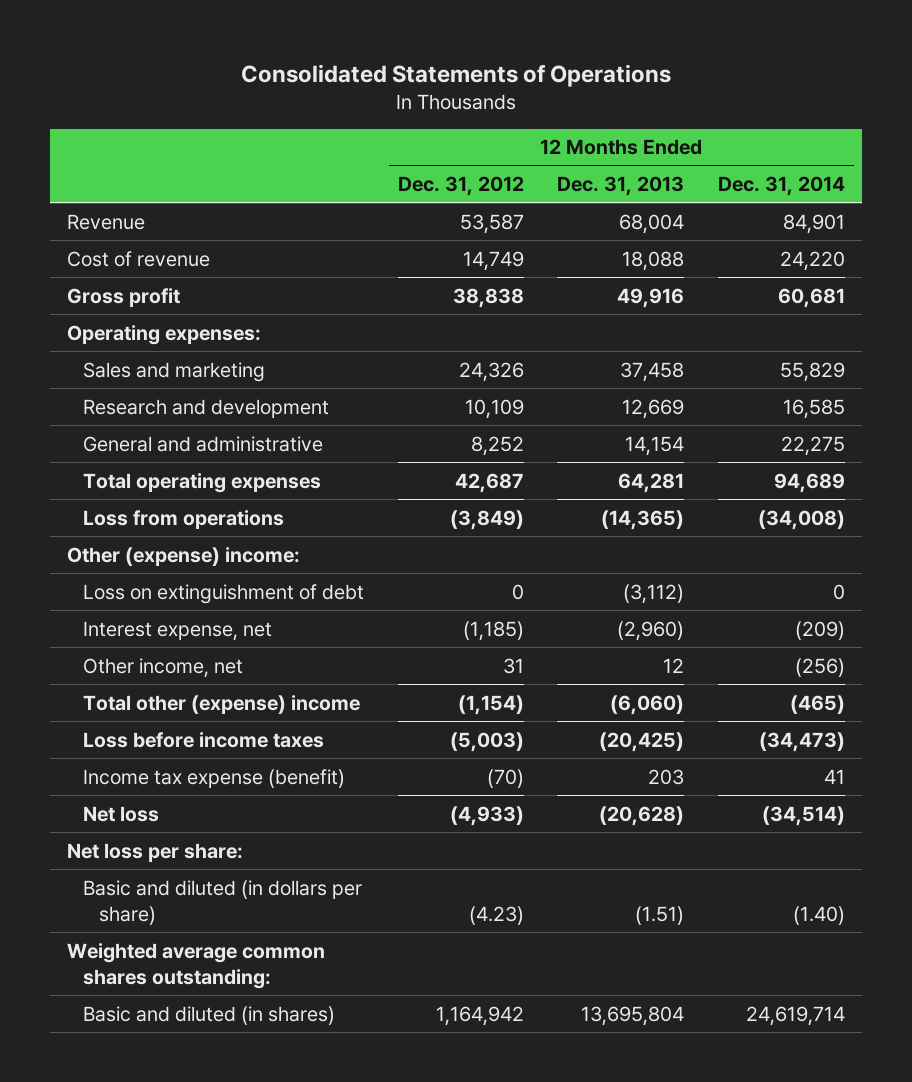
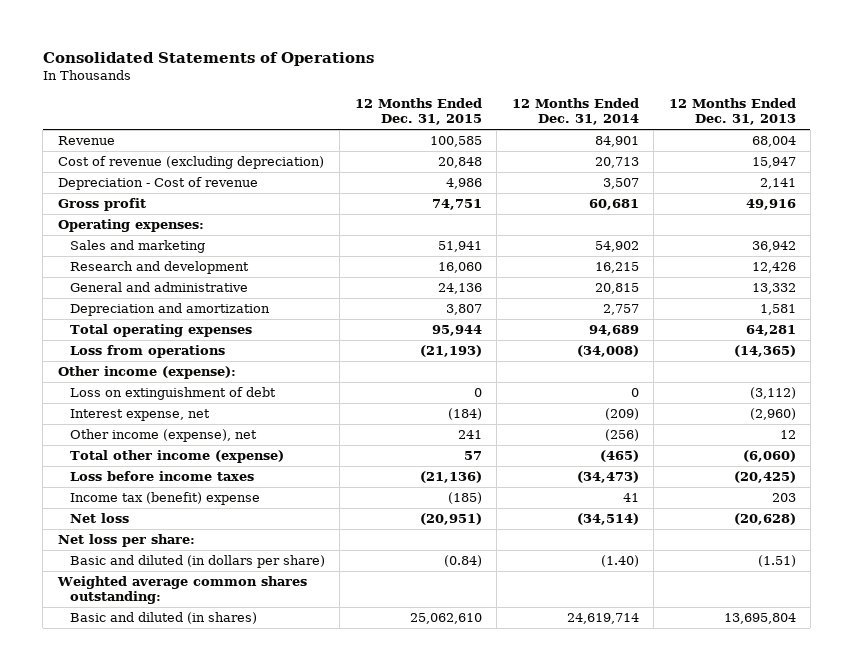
[397,176,524,197] Dec. 31, 2012 -> none
none -> [354,98,482,126] 12 Months Ended Dec. 31, 2015
none -> [57,156,324,170] Cost of revenue (excluding depreciation)
[67,250,211,267] Cost of revenue -> [57,177,258,191] Depreciation - Cost of revenue
[622,250,685,271] 18,088 -> [759,178,796,190] 2,141
[780,250,846,271] 24,220 -> [602,178,639,190] 3,507
[620,361,685,382] 37,458 -> [751,241,796,253] 36,942
[780,361,846,382] 55,829 -> [594,241,639,253] 54,902
[622,398,685,419] 12,669 -> [751,262,796,274] 12,426
[783,398,846,419] 16,585 -> [594,262,639,274] 16,215
[625,435,685,456] 14,154 -> [751,283,796,295] 13,332
[781,435,846,456] 22,275 -> [594,283,639,295] 20,815
none -> [69,303,270,317] Depreciation and amortization
[67,546,301,566] Other (expense) income: -> [57,366,236,380] Other income (expense):
[83,657,244,678] Other income, net -> [69,429,257,443] Other income (expense), net
[83,694,361,714] Total other (expense) income -> [69,450,284,464] Total other income (expense)
[83,768,346,788] Income tax expense (benefit) -> [69,492,260,506] Income tax (benefit) expense

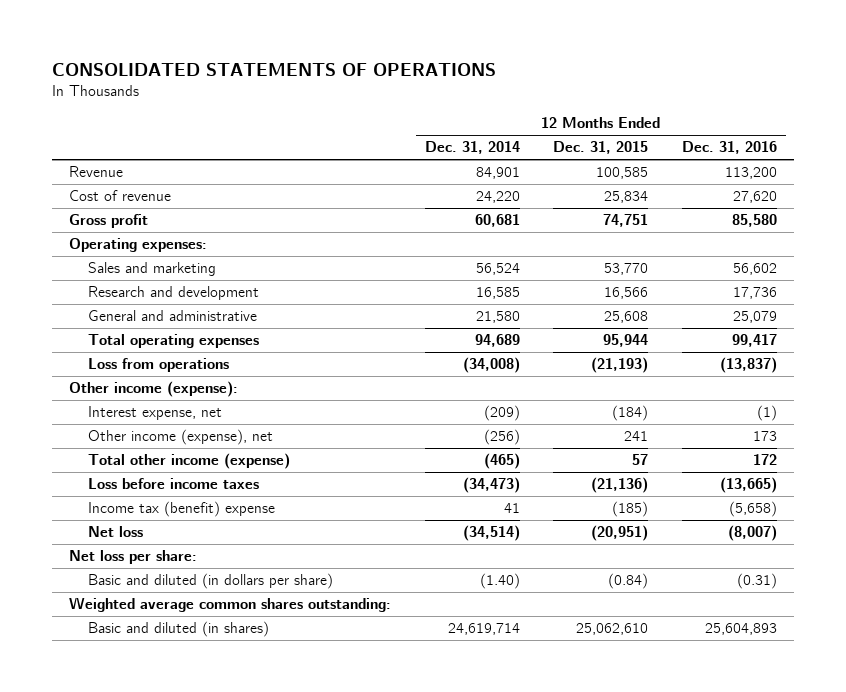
[42,51,374,66] Consolidated Statements of Operations -> [52,62,497,76] CONSOLIDATED STATEMENTS OF OPERATIONS
[668,98,796,126] 12 Months Ended Dec. 31, 2013 -> none
none -> [682,141,778,155] Dec. 31, 2016
[57,156,324,170] Cost of revenue (excluding depreciation) -> none
[57,177,258,191] Depreciation - Cost of revenue -> [69,190,172,202] Cost of revenue
[445,178,482,190] 4,986 -> [604,191,649,204] 25,834
[602,178,639,190] 3,507 -> [475,191,520,204] 24,220
[69,303,270,317] Depreciation and amortization -> none
[437,241,482,253] 51,941 -> [604,263,649,276] 53,770
[594,241,639,253] 54,902 -> [475,263,520,276] 56,524
[437,262,482,274] 16,060 -> [604,287,649,300] 16,566
[594,262,639,274] 16,215 -> [475,287,520,300] 16,585
[437,283,482,295] 24,136 -> [604,311,649,324] 25,608
[594,283,639,295] 20,815 -> [475,311,520,324] 21,580
[69,387,276,401] Loss on extinguishment of debt -> none

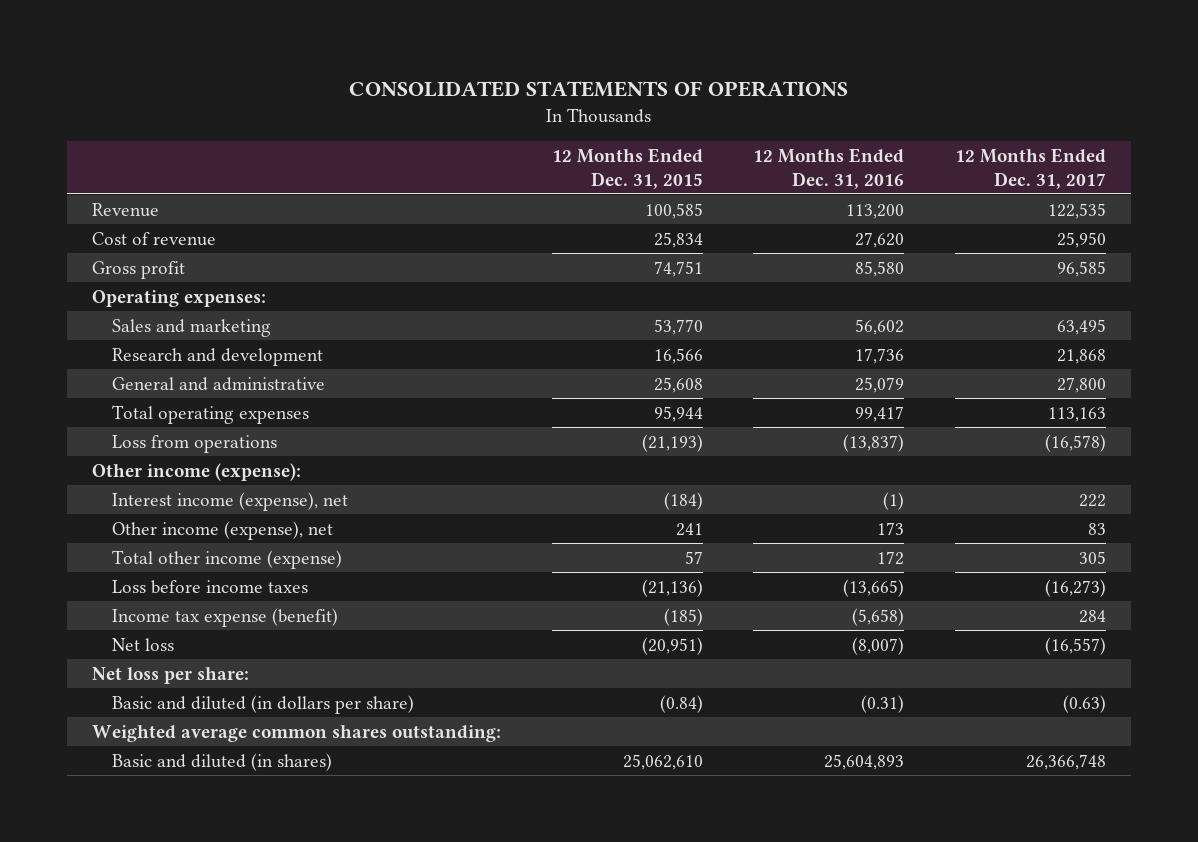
[424,141,520,155] Dec. 31, 2014 -> none
none -> [955,147,1107,189] 12 Months Ended Dec. 31, 2017
[88,406,223,421] Interest expense, net -> [112,491,349,511] Interest income (expense), net
[88,501,276,518] Income tax (benefit) expense -> [112,607,339,627] Income tax expense (benefit)

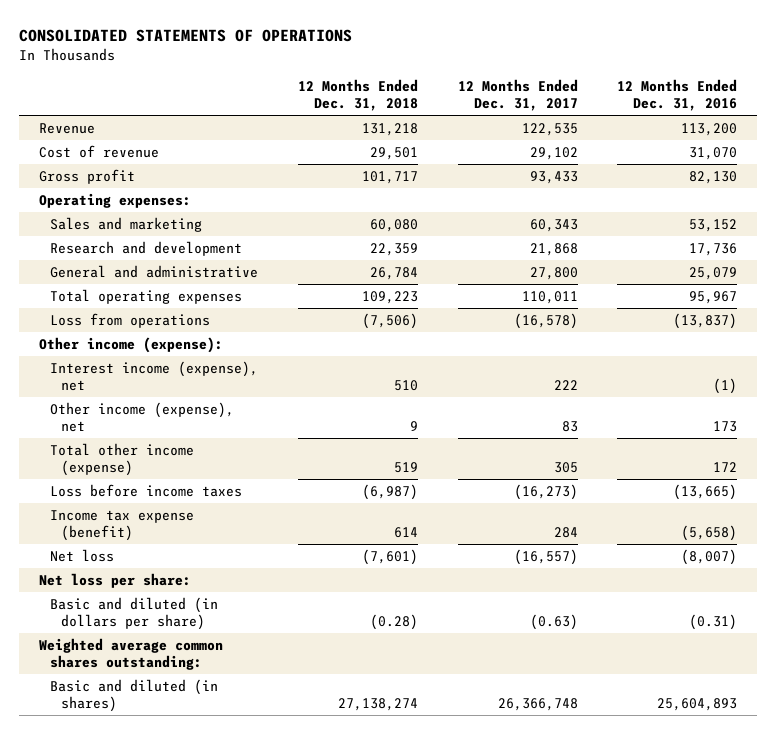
[551,147,703,189] 12 Months Ended Dec. 31, 2015 -> none
none -> [297,79,418,112] 12 Months Ended Dec. 31, 2018
[855,231,905,248] 27,620 -> [689,146,738,160] 31,070
[1057,231,1107,248] 25,950 -> [529,146,578,160] 29,102
[855,260,905,277] 85,580 -> [689,170,738,184] 82,130
[1057,260,1107,277] 96,585 -> [529,170,578,184] 93,433
[855,318,905,335] 56,602 -> [689,218,738,232] 53,152
[1057,318,1107,335] 63,495 -> [529,218,578,232] 60,343
[855,405,905,422] 99,417 -> [689,290,738,304] 95,967
[1048,406,1107,422] 113,163 -> [521,290,578,304] 110,011

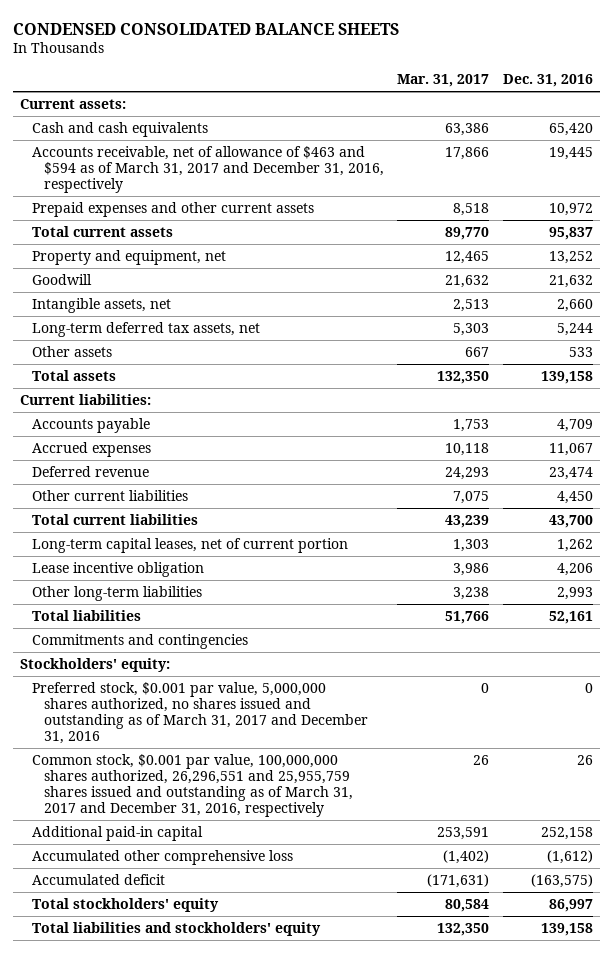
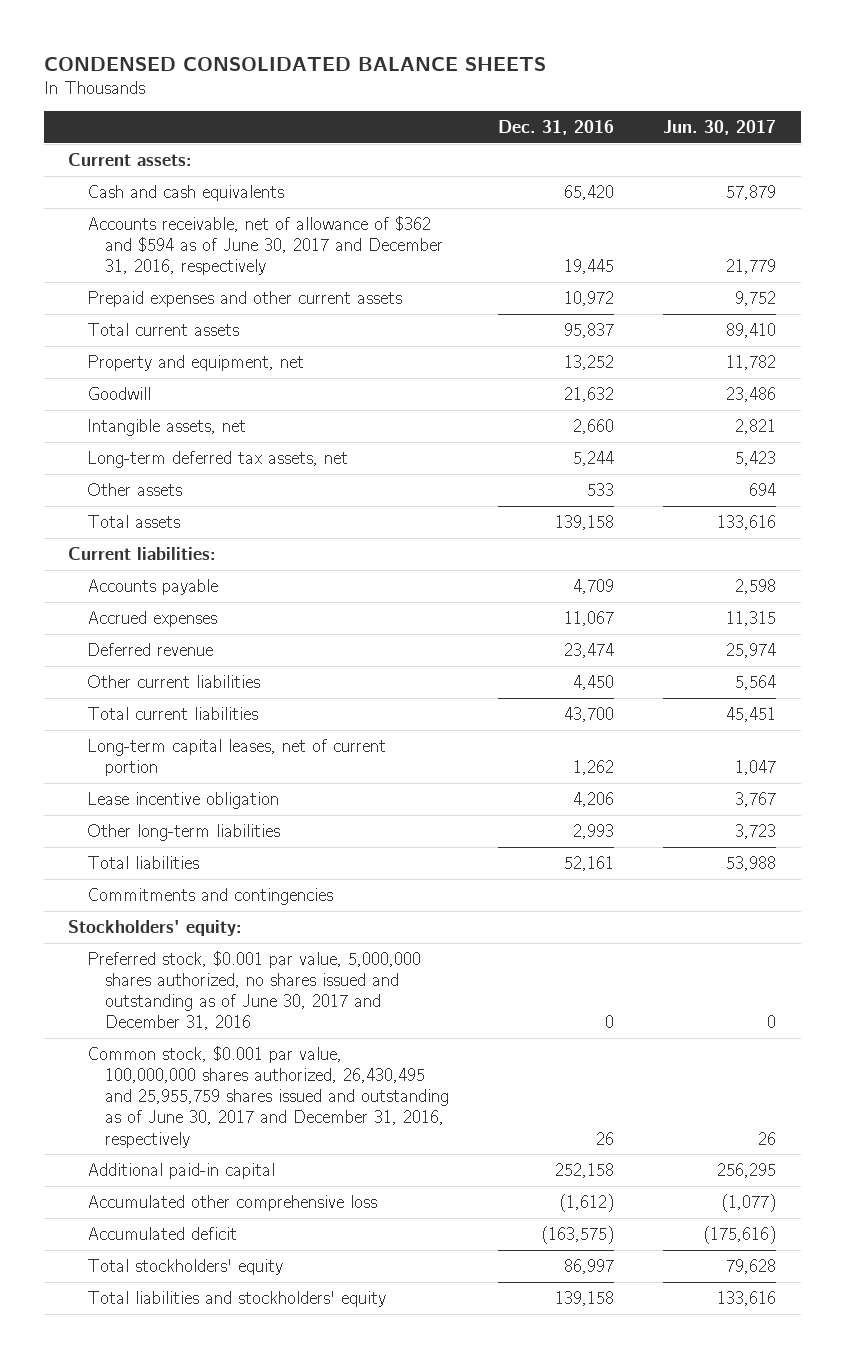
[397,74,490,88] Mar. 31, 2017 -> none
none -> [663,119,777,135] Jun. 30, 2017
[31,145,384,193] Accounts receivable, net of allowance of $463 and $594 as of March 31, 2017 and December 31, 2016, respectively -> [86,215,443,276] Accounts receivable, net of allowance of $362 and $594 as of June 30, 2017 and December 31, 2016, respectively
[31,681,368,744] Preferred stock, $0.001 par value, 5,000,000 shares authorized, no shares issued and outstanding as of March 31, 2017 and December 31, 2016 -> [86,950,421,1031] Preferred stock, $0.001 par value, 5,000,000 shares authorized, no shares issued and outstanding as of June 30, 2017 and December 31, 2016
[31,753,353,817] Common stock, $0.001 par value, 100,000,000 shares authorized, 26,296,551 and 25,955,759 shares issued and outstanding as of March 31, 2017 and December 31, 2016, respectively -> [86,1045,449,1148] Common stock, $0.001 par value, 100,000,000 shares authorized, 26,430,495 and 25,955,759 shares issued and outstanding as of June 30, 2017 and December 31, 2016, respectively

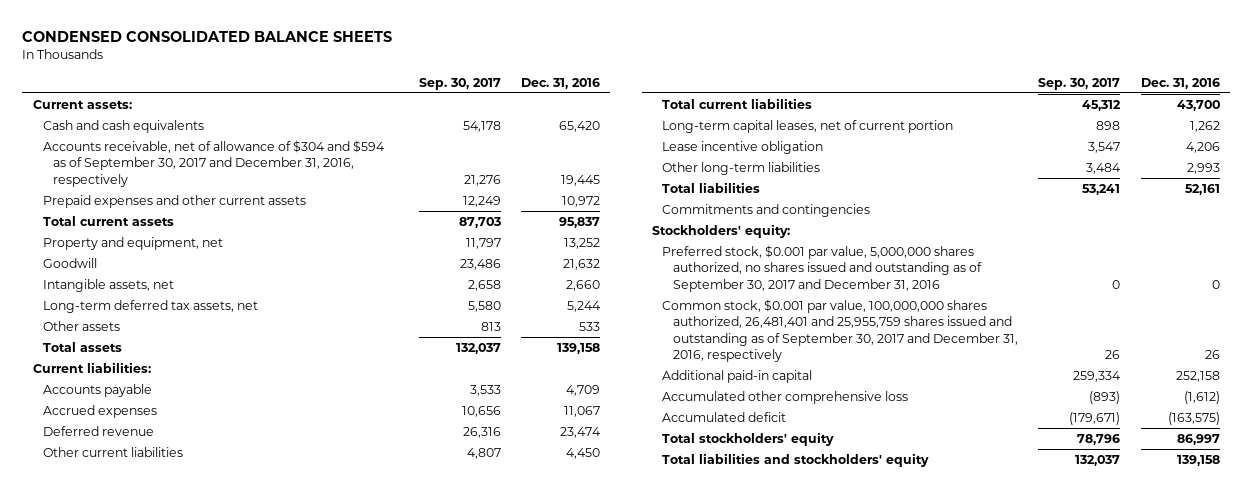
[663,119,777,135] Jun. 30, 2017 -> none
none -> [418,77,501,90] Sep. 30, 2017
[86,215,443,276] Accounts receivable, net of allowance of $362 and $594 as of June 30, 2017 and December 31, 2016, respectively -> [42,139,385,187] Accounts receivable, net of allowance of $304 and $594 as of September 30, 2017 and December 31, 2016, respectively
[86,950,421,1031] Preferred stock, $0.001 par value, 5,000,000 shares authorized, no shares issued and outstanding as of June 30, 2017 and December 31, 2016 -> [662,244,982,292] Preferred stock, $0.001 par value, 5,000,000 shares authorized, no shares issued and outstanding as of September 30, 2017 and December 31, 2016
[86,1045,449,1148] Common stock, $0.001 par value, 100,000,000 shares authorized, 26,430,495 and 25,955,759 shares issued and outstanding as of June 30, 2017 and December 31, 2016, respectively -> [662,298,1018,362] Common stock, $0.001 par value, 100,000,000 shares authorized, 26,481,401 and 25,955,759 shares issued and outstanding as of September 30, 2017 and December 31, 2016, respectively

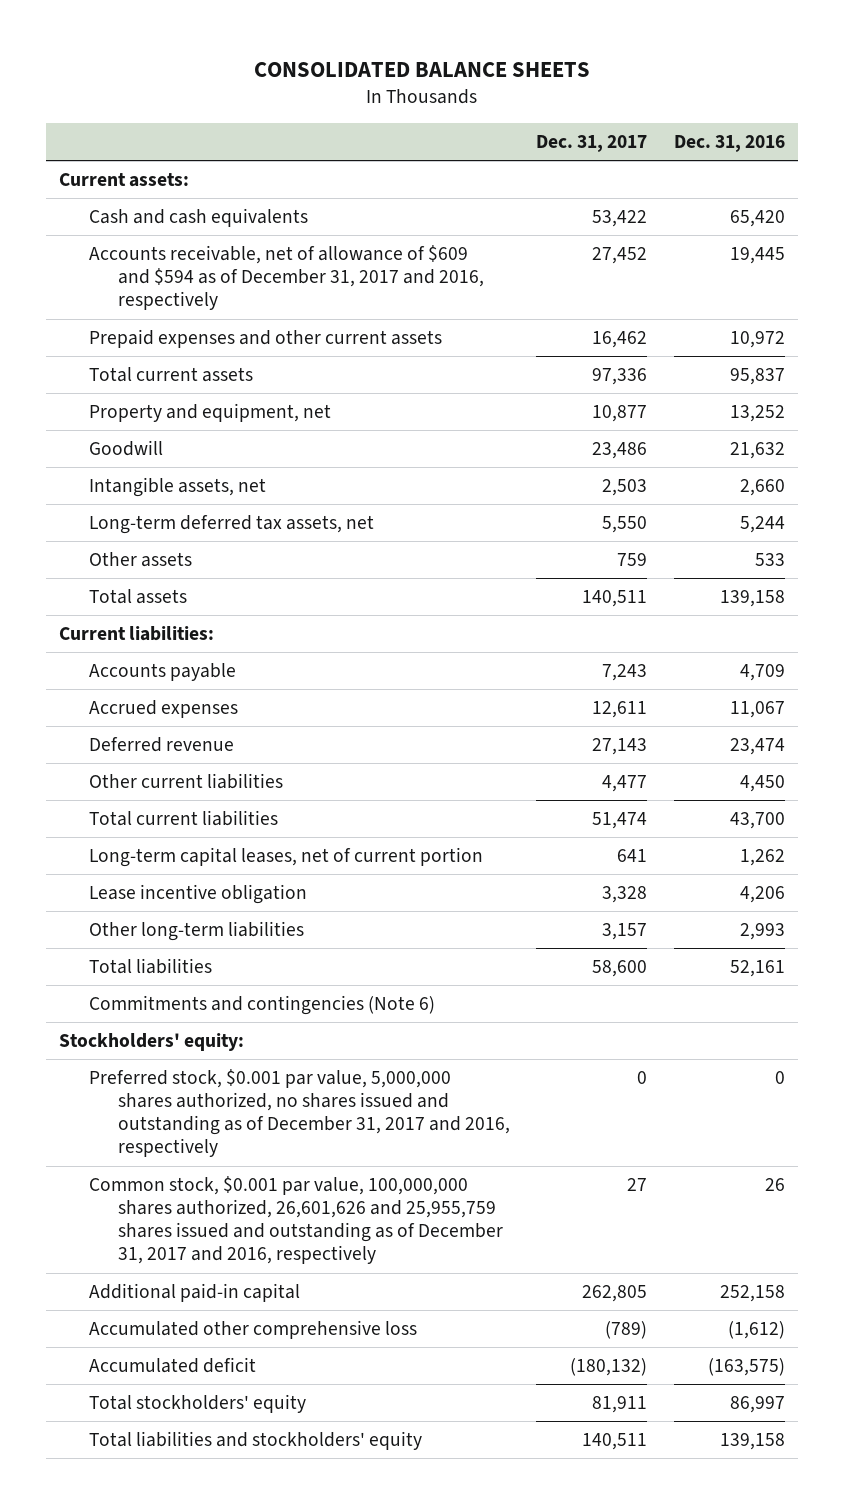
[22,31,393,43] CONDENSED CONSOLIDATED BALANCE SHEETS -> [254,61,591,77] CONSOLIDATED BALANCE SHEETS
[418,77,501,90] Sep. 30, 2017 -> none
none -> [536,134,648,152] Dec. 31, 2017
[42,139,385,187] Accounts receivable, net of allowance of $304 and $594 as of September 30, 2017 and December 31, 2016, respectively -> [88,245,484,311] Accounts receivable, net of allowance of $609 and $594 as of December 31, 2017 and 2016, respectively
[662,203,871,217] Commitments and contingencies -> [88,995,435,1016] Commitments and contingencies (Note 6)
[662,244,982,292] Preferred stock, $0.001 par value, 5,000,000 shares authorized, no shares issued and outstanding as of September 30, 2017 and December 31, 2016 -> [88,1069,510,1158] Preferred stock, $0.001 par value, 5,000,000 shares authorized, no shares issued and outstanding as of December 31, 2017 and 2016, respectively
[662,298,1018,362] Common stock, $0.001 par value, 100,000,000 shares authorized, 26,481,401 and 25,955,759 shares issued and outstanding as of September 30, 2017 and December 31, 2016, respectively -> [88,1176,503,1265] Common stock, $0.001 par value, 100,000,000 shares authorized, 26,601,626 and 25,955,759 shares issued and outstanding as of December 31, 2017 and 2016, respectively

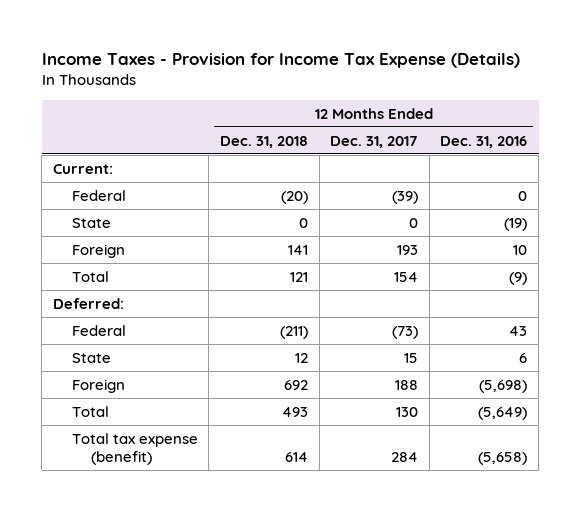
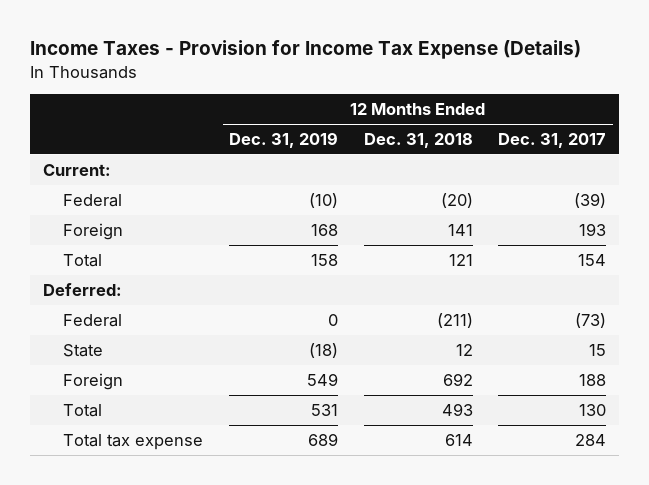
[440,135,528,148] Dec. 31, 2016 -> none
none -> [228,131,338,148] Dec. 31, 2019
[71,217,111,228] State -> none
[71,432,198,466] Total tax expense (benefit) -> [63,433,204,450] Total tax expense

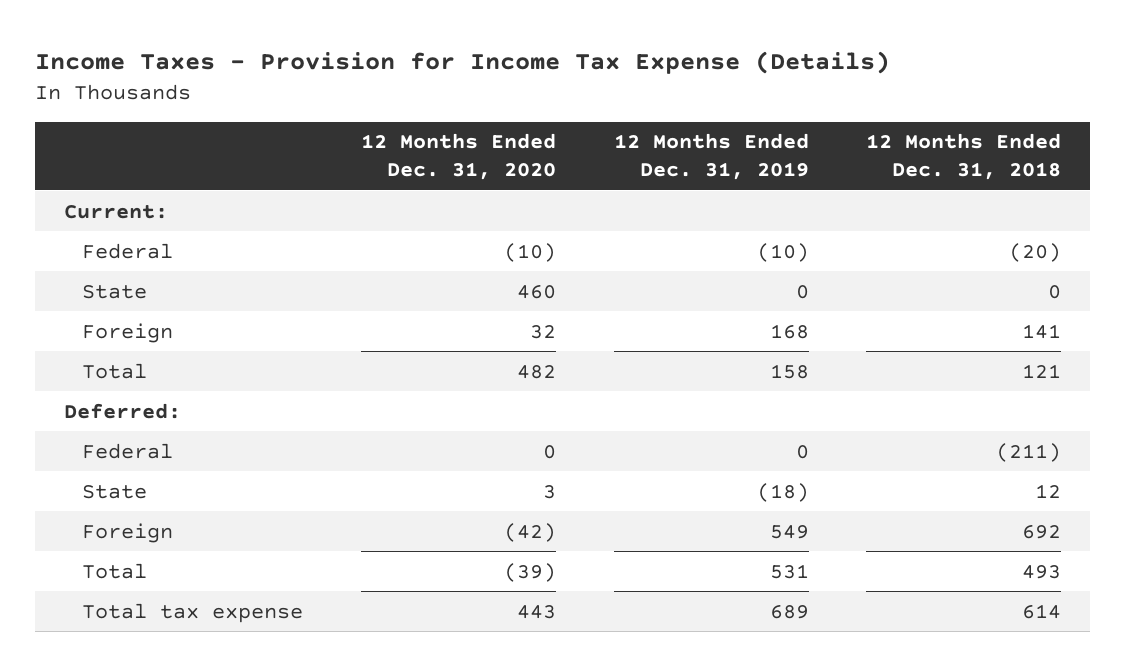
[498,132,607,148] Dec. 31, 2017 -> none
none -> [360,133,556,180] 12 Months Ended Dec. 31, 2020
none -> [82,284,148,299] State

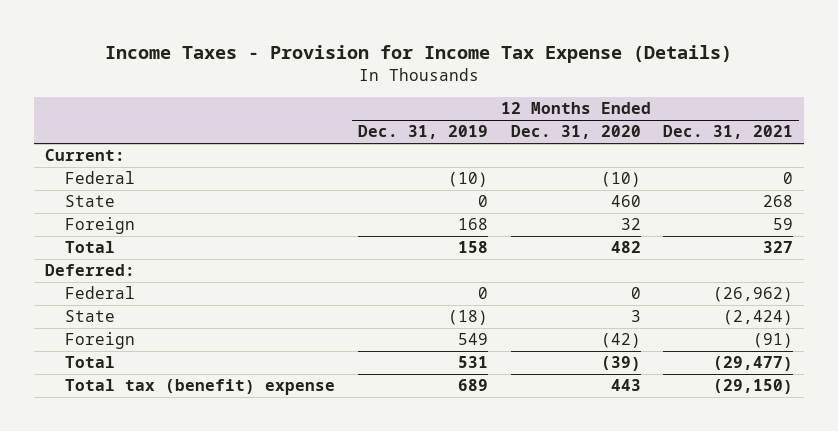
[866,133,1062,180] 12 Months Ended Dec. 31, 2018 -> none
none -> [663,125,794,140] Dec. 31, 2021
[82,602,304,623] Total tax expense -> [65,379,336,396] Total tax (benefit) expense

